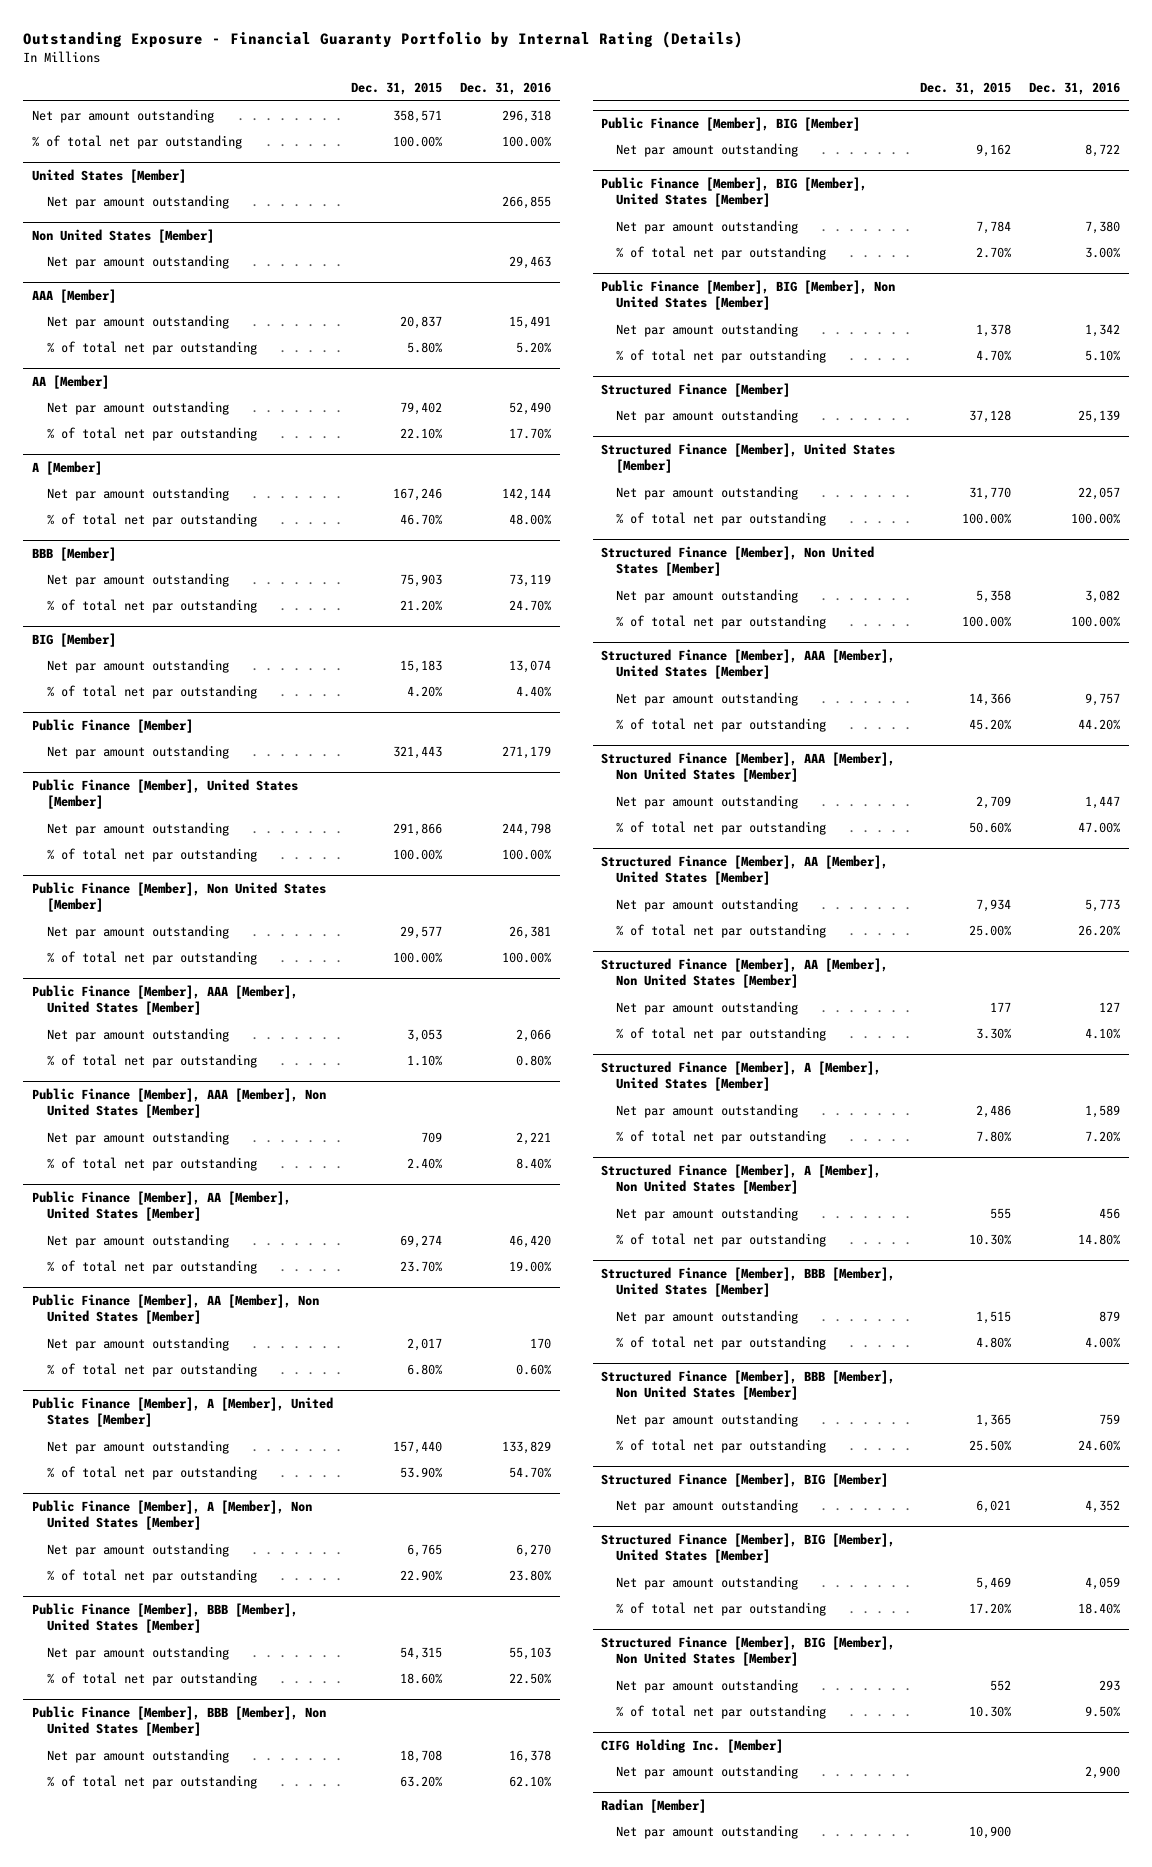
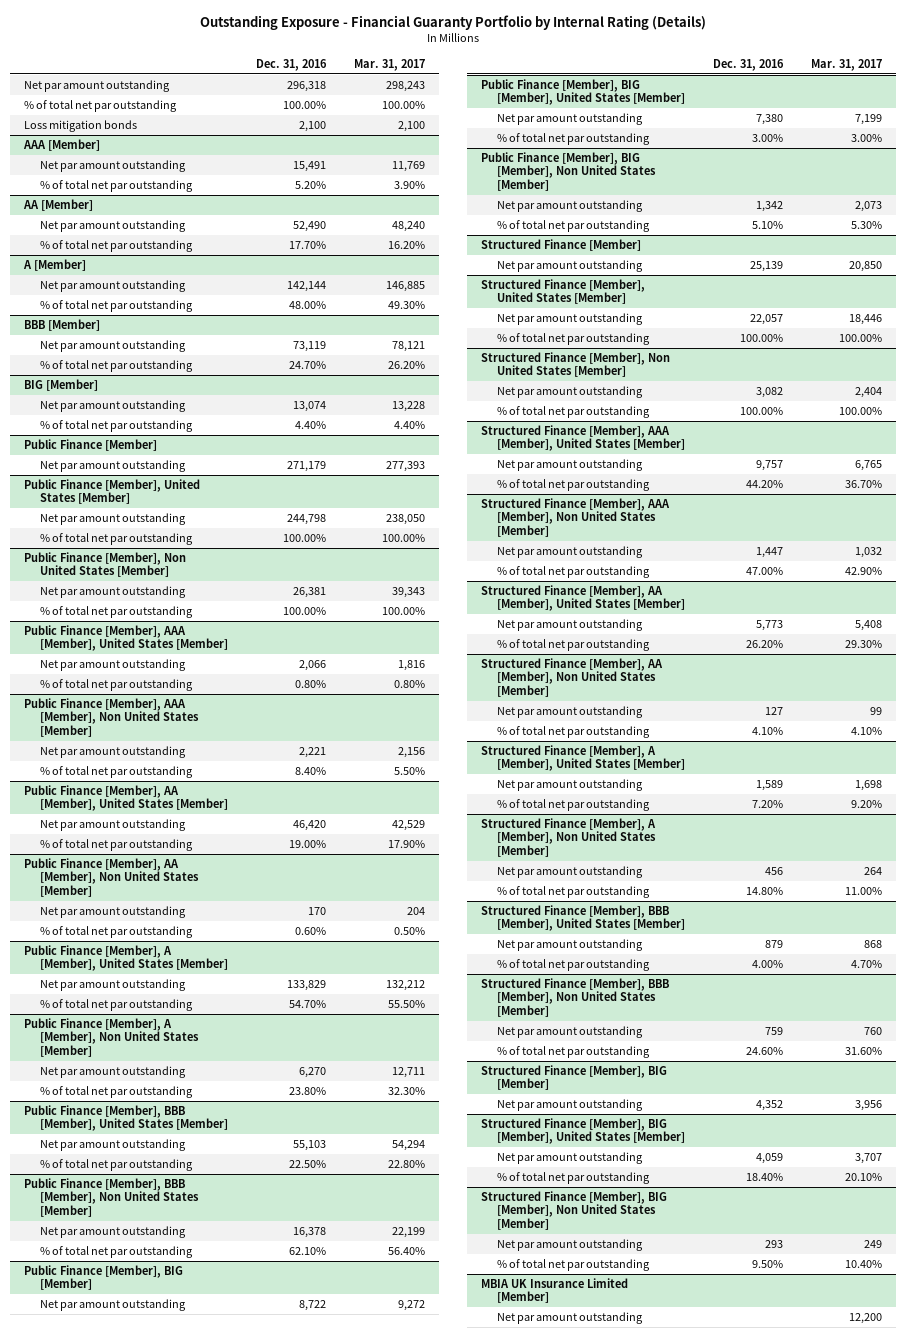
[350,82,442,96] Dec. 31, 2015 -> none
none -> [353,58,425,71] Mar. 31, 2017
[32,168,187,183] United States [Member] -> none
[47,194,230,209] Net par amount outstanding -> none
[32,228,215,243] Non United States [Member] -> none
[47,254,230,269] Net par amount outstanding -> none
none -> [23,120,137,133] Loss mitigation bonds
[601,1738,784,1753] CIFG Holding Inc. [Member] -> none
[616,1764,799,1779] Net par amount outstanding -> none
[601,1798,707,1813] Radian [Member] -> none
none -> [480,1278,628,1304] MBIA UK Insurance Limited [Member]

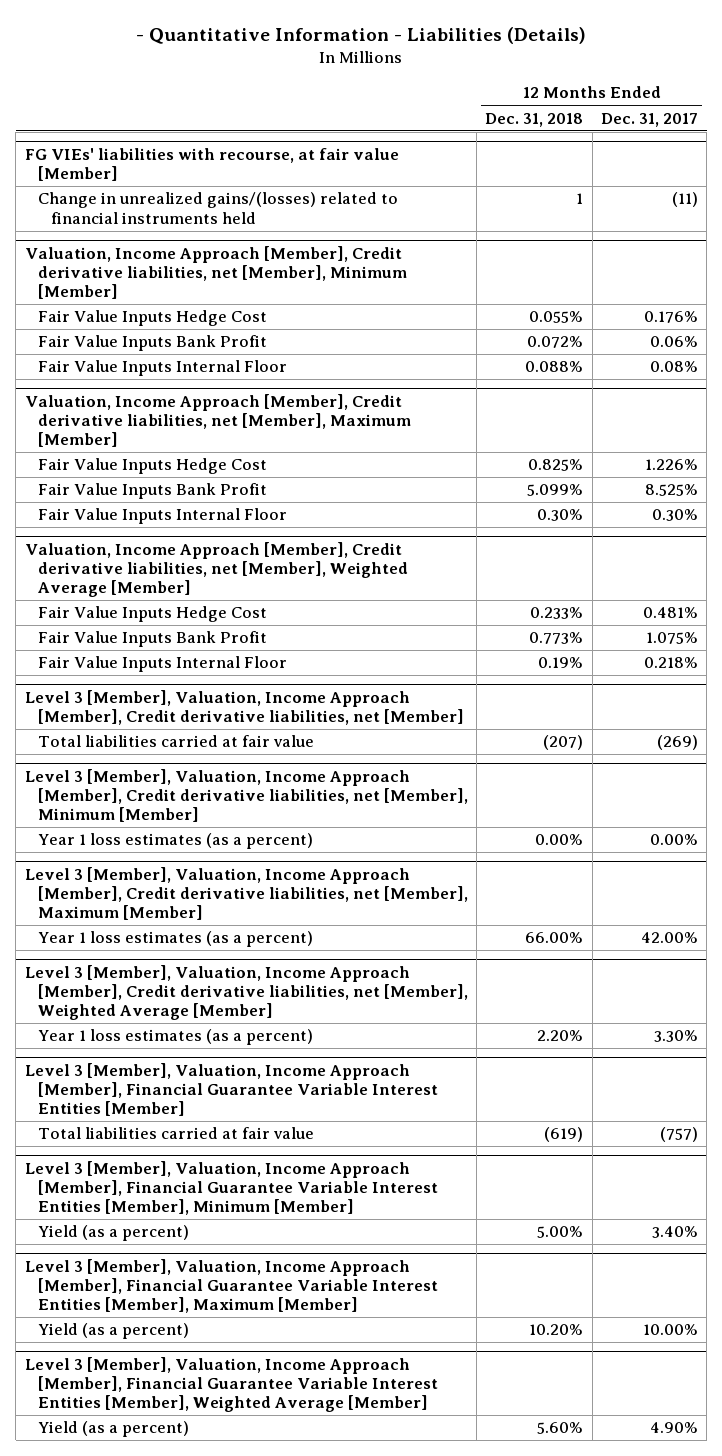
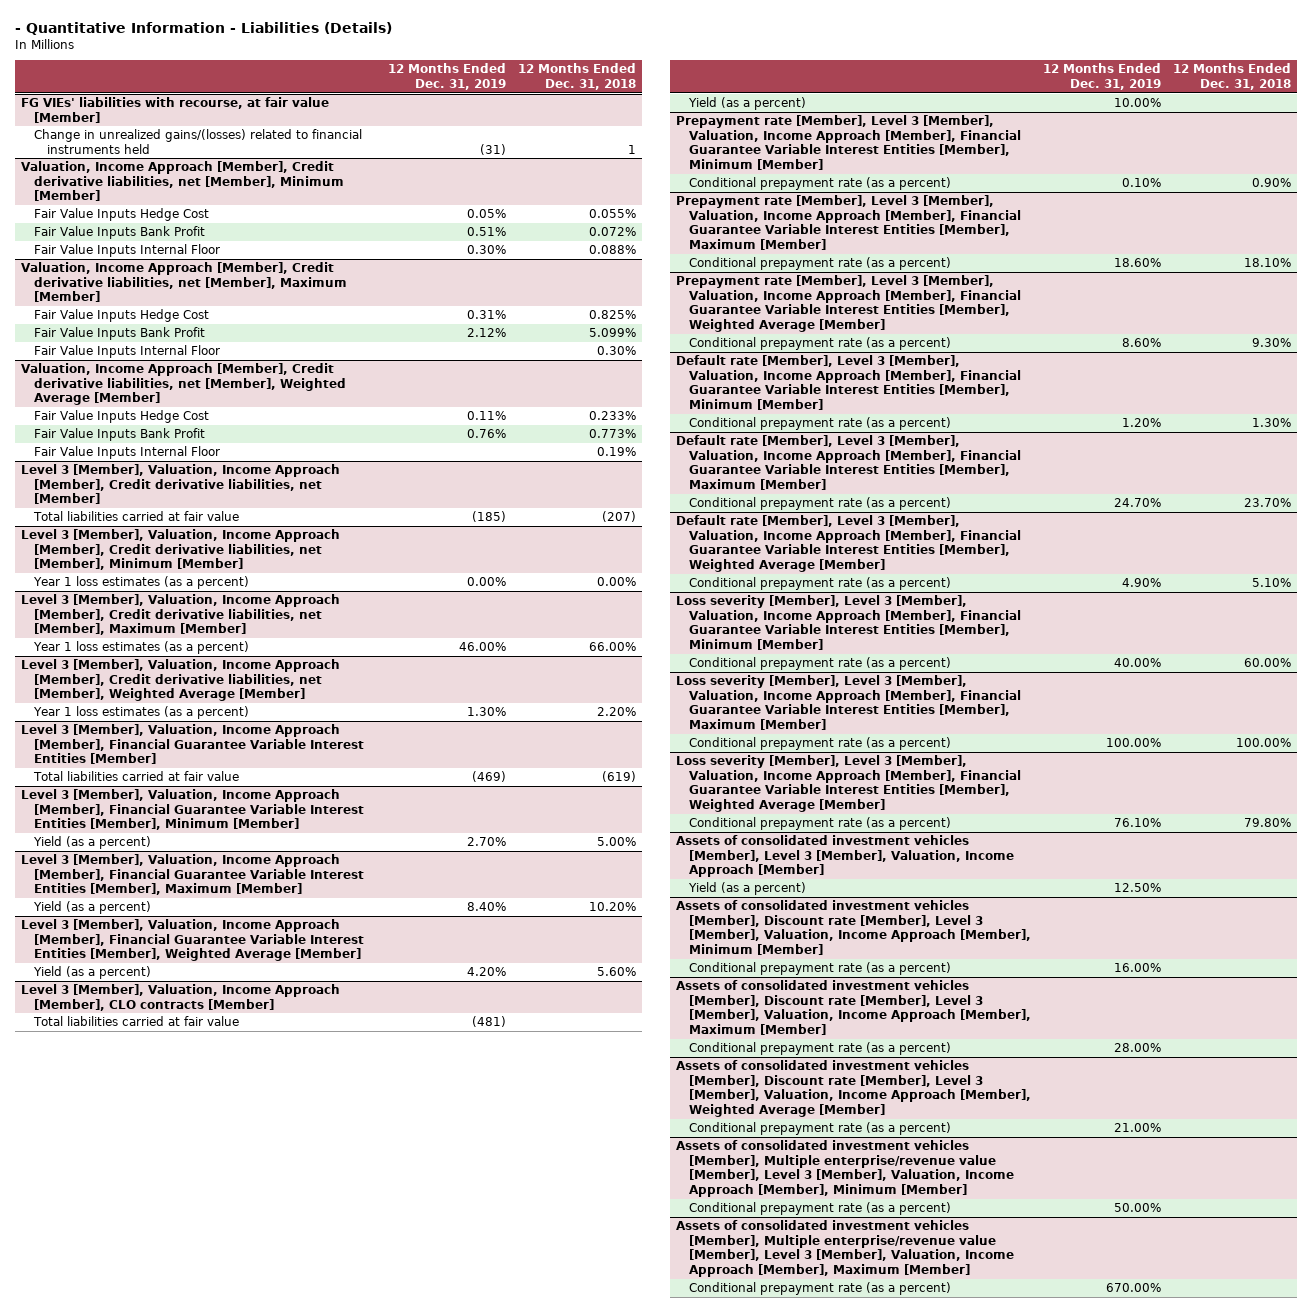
[600,112,698,127] Dec. 31, 2017 -> none
none -> [387,63,506,91] 12 Months Ended Dec. 31, 2019
none -> [21,984,341,1011] Level 3 [Member], Valuation, Income Approach [Member], CLO contracts [Member]
none -> [33,1016,240,1027] Total liabilities carried at fair value
none -> [688,97,807,111] Yield (as a percent)
none -> [676,115,1022,170] Prepayment rate [Member], Level 3 [Member], Valuation, Income Approach [Member], Financial Guarantee Variable Interest Entities [Member], Minimum [Member]
none -> [689,177,952,191] Conditional prepayment rate (as a percent)
none -> [676,195,1022,250] Prepayment rate [Member], Level 3 [Member], Valuation, Income Approach [Member], Financial Guarantee Variable Interest Entities [Member], Maximum [Member]
none -> [689,257,952,271] Conditional prepayment rate (as a percent)
none -> [676,275,1022,332] Prepayment rate [Member], Level 3 [Member], Valuation, Income Approach [Member], Financial Guarantee Variable Interest Entities [Member], Weighted Average [Member]
none -> [689,337,952,351] Conditional prepayment rate (as a percent)
none -> [676,355,1022,410] Default rate [Member], Level 3 [Member], Valuation, Income Approach [Member], Financial Guarantee Variable Interest Entities [Member], Minimum [Member]
none -> [689,417,952,431] Conditional prepayment rate (as a percent)
none -> [676,435,1022,490] Default rate [Member], Level 3 [Member], Valuation, Income Approach [Member], Financial Guarantee Variable Interest Entities [Member], Maximum [Member]
none -> [689,497,952,511] Conditional prepayment rate (as a percent)
none -> [676,515,1022,572] Default rate [Member], Level 3 [Member], Valuation, Income Approach [Member], Financial Guarantee Variable Interest Entities [Member], Weighted Average [Member]
none -> [689,577,952,591] Conditional prepayment rate (as a percent)
none -> [676,595,1022,650] Loss severity [Member], Level 3 [Member], Valuation, Income Approach [Member], Financial Guarantee Variable Interest Entities [Member], Minimum [Member]
none -> [689,657,952,671] Conditional prepayment rate (as a percent)
none -> [676,675,1022,730] Loss severity [Member], Level 3 [Member], Valuation, Income Approach [Member], Financial Guarantee Variable Interest Entities [Member], Maximum [Member]
none -> [689,737,952,751] Conditional prepayment rate (as a percent)
none -> [676,755,1022,812] Loss severity [Member], Level 3 [Member], Valuation, Income Approach [Member], Financial Guarantee Variable Interest Entities [Member], Weighted Average [Member]
none -> [689,817,952,831] Conditional prepayment rate (as a percent)
none -> [676,835,1015,878] Assets of consolidated investment vehicles [Member], Level 3 [Member], Valuation, Income Approach [Member]
none -> [688,882,807,896] Yield (as a percent)
none -> [676,900,1032,955] Assets of consolidated investment vehicles [Member], Discount rate [Member], Level 3 [Member], Valuation, Income Approach [Member], Minimum [Member]
none -> [689,962,952,976] Conditional prepayment rate (as a percent)
none -> [676,980,1032,1035] Assets of consolidated investment vehicles [Member], Discount rate [Member], Level 3 [Member], Valuation, Income Approach [Member], Maximum [Member]
none -> [689,1042,952,1056] Conditional prepayment rate (as a percent)
none -> [676,1060,1032,1117] Assets of consolidated investment vehicles [Member], Discount rate [Member], Level 3 [Member], Valuation, Income Approach [Member], Weighted Average [Member]
none -> [689,1122,952,1136] Conditional prepayment rate (as a percent)
none -> [676,1140,1015,1197] Assets of consolidated investment vehicles [Member], Multiple enterprise/revenue value [Member], Level 3 [Member], Valuation, Income Approach [Member], Minimum [Member]
none -> [689,1202,952,1216] Conditional prepayment rate (as a percent)
none -> [676,1220,1015,1277] Assets of consolidated investment vehicles [Member], Multiple enterprise/revenue value [Member], Level 3 [Member], Valuation, Income Approach [Member], Maximum [Member]
none -> [689,1282,952,1296] Conditional prepayment rate (as a percent)

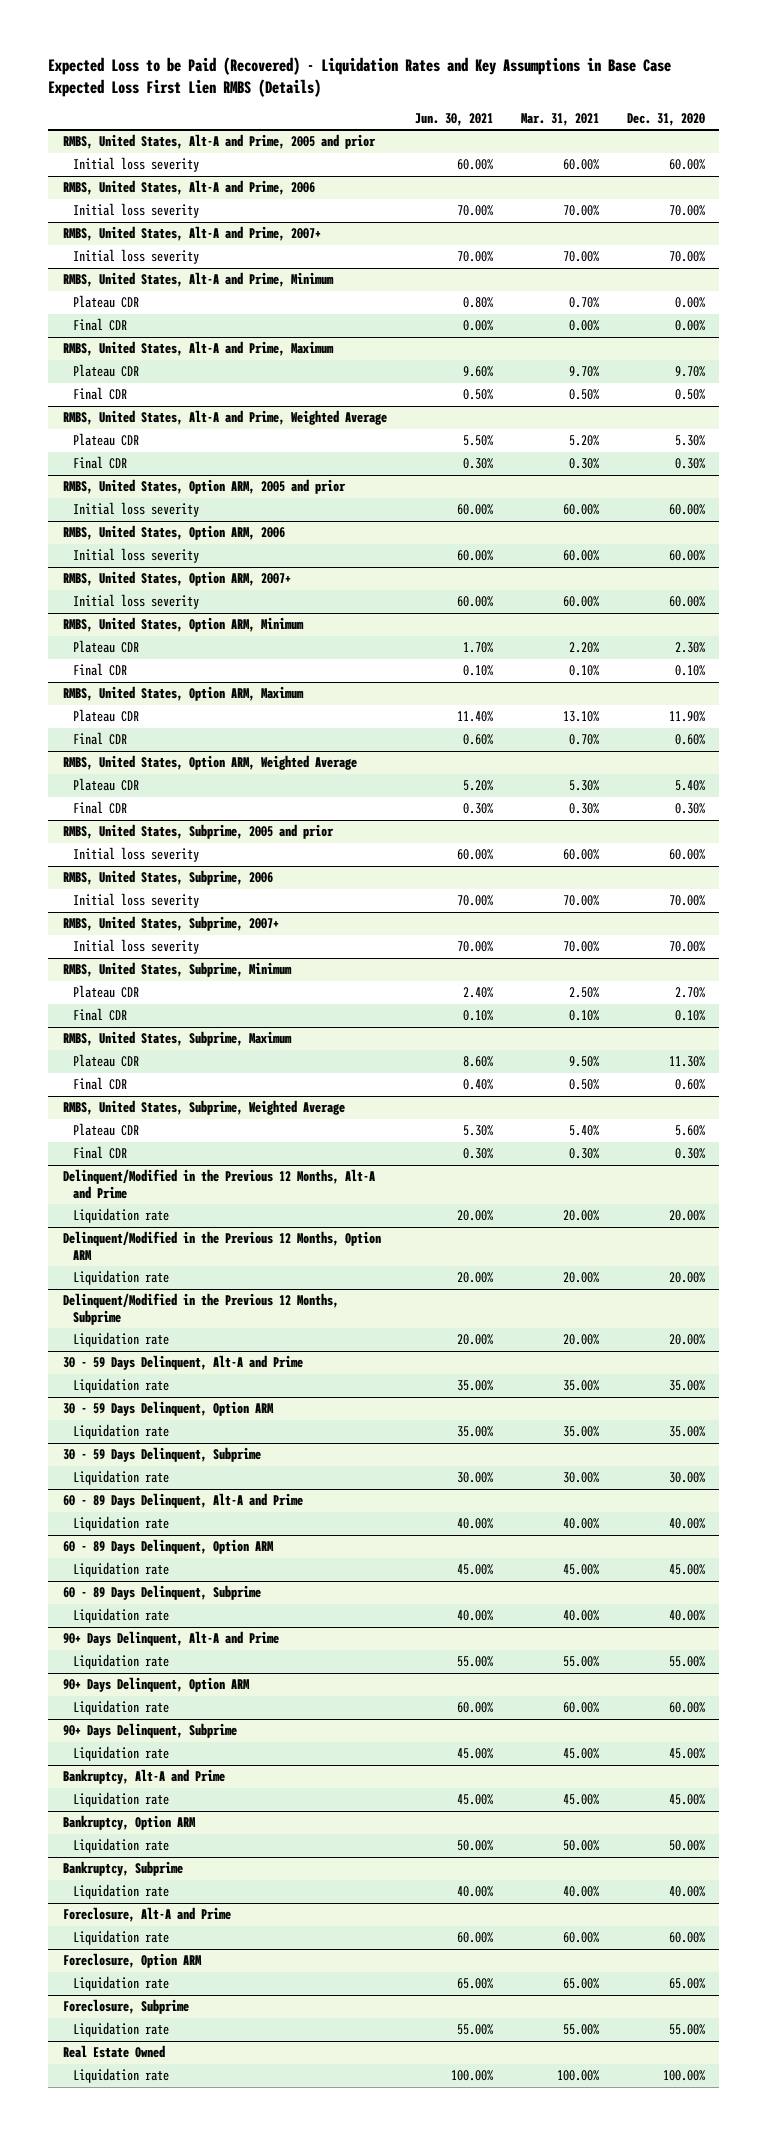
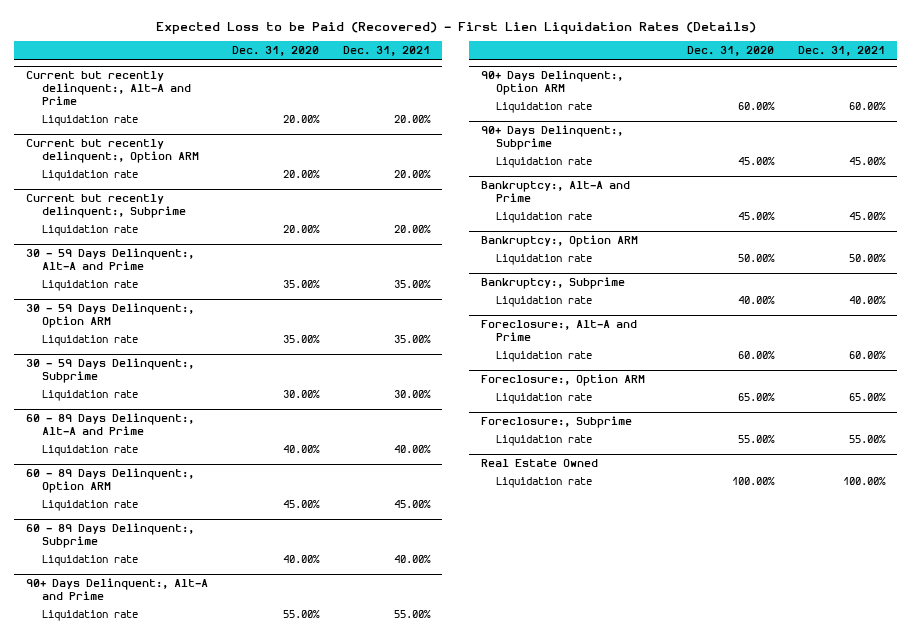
[48,56,672,97] Expected Loss to be Paid (Recovered) - Liquidation Rates and Key Assumptions in Base Case Expected Loss First Lien RMBS (Details) -> [155,21,756,34] Expected Loss to be Paid (Recovered) - First Lien Liquidation Rates (Details)
[414,113,493,127] Jun. 30, 2021 -> none
[520,113,599,127] Mar. 31, 2021 -> none
none -> [343,46,431,57] Dec. 31, 2021
[62,134,376,150] RMBS, United States, Alt-A and Prime, 2005 and prior -> none
[73,157,200,173] Initial loss severity -> none
[62,180,315,196] RMBS, United States, Alt-A and Prime, 2006 -> none
[73,203,200,219] Initial loss severity -> none
[62,226,321,242] RMBS, United States, Alt-A and Prime, 2007+ -> none
[73,249,200,265] Initial loss severity -> none
[62,272,334,288] RMBS, United States, Alt-A and Prime, Minimum -> none
[73,295,140,309] Plateau CDR -> none
[73,318,128,332] Final CDR -> none
[62,341,334,357] RMBS, United States, Alt-A and Prime, Maximum -> none
[73,364,140,378] Plateau CDR -> none
[73,387,128,401] Final CDR -> none
[62,410,387,426] RMBS, United States, Alt-A and Prime, Weighted Average -> none
[73,433,140,447] Plateau CDR -> none
[73,456,128,470] Final CDR -> none
[62,479,346,495] RMBS, United States, Option ARM, 2005 and prior -> none
[73,502,200,518] Initial loss severity -> none
[62,525,285,541] RMBS, United States, Option ARM, 2006 -> none
[73,548,200,564] Initial loss severity -> none
[62,571,291,587] RMBS, United States, Option ARM, 2007+ -> none
[73,594,200,610] Initial loss severity -> none
[62,617,304,633] RMBS, United States, Option ARM, Minimum -> none
[73,640,140,654] Plateau CDR -> none
[73,663,128,677] Final CDR -> none
[62,686,304,702] RMBS, United States, Option ARM, Maximum -> none
[73,709,140,723] Plateau CDR -> none
[73,732,128,746] Final CDR -> none
[62,755,357,771] RMBS, United States, Option ARM, Weighted Average -> none
[73,778,140,792] Plateau CDR -> none
[73,801,128,815] Final CDR -> none
[62,824,334,840] RMBS, United States, Subprime, 2005 and prior -> none
[73,847,200,863] Initial loss severity -> none
[62,870,273,886] RMBS, United States, Subprime, 2006 -> none
[73,893,200,909] Initial loss severity -> none
[62,916,279,932] RMBS, United States, Subprime, 2007+ -> none
[73,939,200,955] Initial loss severity -> none
[62,962,292,978] RMBS, United States, Subprime, Minimum -> none
[73,985,140,999] Plateau CDR -> none
[73,1008,128,1022] Final CDR -> none
[62,1031,292,1047] RMBS, United States, Subprime, Maximum -> none
[73,1054,140,1068] Plateau CDR -> none
[73,1077,128,1091] Final CDR -> none
[62,1100,345,1116] RMBS, United States, Subprime, Weighted Average -> none
[73,1123,140,1137] Plateau CDR -> none
[73,1146,128,1160] Final CDR -> none
[62,1169,375,1199] Delinquent/Modified in the Previous 12 Months, Alt-A and Prime -> none
none -> [26,71,191,106] Current but recently delinquent:, Alt-A and Prime
[62,1231,381,1260] Delinquent/Modified in the Previous 12 Months, Option ARM -> none
none -> [26,139,199,164] Current but recently delinquent:, Option ARM
[62,1293,339,1325] Delinquent/Modified in the Previous 12 Months, Subprime -> none
none -> [26,194,186,219] Current but recently delinquent:, Subprime
[62,1355,303,1371] 30 - 59 Days Delinquent, Alt-A and Prime -> [26,248,195,271] 30 - 59 Days Delinquent:, Alt-A and Prime
[62,1401,274,1417] 30 - 59 Days Delinquent, Option ARM -> [26,303,195,329] 30 - 59 Days Delinquent:, Option ARM
[62,1447,261,1463] 30 - 59 Days Delinquent, Subprime -> [26,358,195,384] 30 - 59 Days Delinquent:, Subprime
[62,1493,303,1509] 60 - 89 Days Delinquent, Alt-A and Prime -> [26,413,195,436] 60 - 89 Days Delinquent:, Alt-A and Prime
[62,1539,274,1555] 60 - 89 Days Delinquent, Option ARM -> [26,468,195,494] 60 - 89 Days Delinquent:, Option ARM
[62,1585,261,1601] 60 - 89 Days Delinquent, Subprime -> [26,523,195,549] 60 - 89 Days Delinquent:, Subprime
[62,1631,279,1647] 90+ Days Delinquent, Alt-A and Prime -> [26,578,209,601] 90+ Days Delinquent:, Alt-A and Prime
[62,1677,250,1693] 90+ Days Delinquent, Option ARM -> [480,70,623,96] 90+ Days Delinquent:, Option ARM
[62,1723,237,1739] 90+ Days Delinquent, Subprime -> [480,125,623,151] 90+ Days Delinquent:, Subprime
[62,1769,225,1785] Bankruptcy, Alt-A and Prime -> [480,181,630,203] Bankruptcy:, Alt-A and Prime
[62,1815,196,1831] Bankruptcy, Option ARM -> [480,235,638,248] Bankruptcy:, Option ARM
[62,1861,183,1877] Bankruptcy, Subprime -> [480,277,625,290] Bankruptcy:, Subprime
[62,1907,231,1923] Foreclosure, Alt-A and Prime -> [480,320,637,342] Foreclosure:, Alt-A and Prime
[62,1953,202,1969] Foreclosure, Option ARM -> [480,374,645,387] Foreclosure:, Option ARM
[62,1999,189,2015] Foreclosure, Subprime -> [480,416,632,429] Foreclosure:, Subprime

